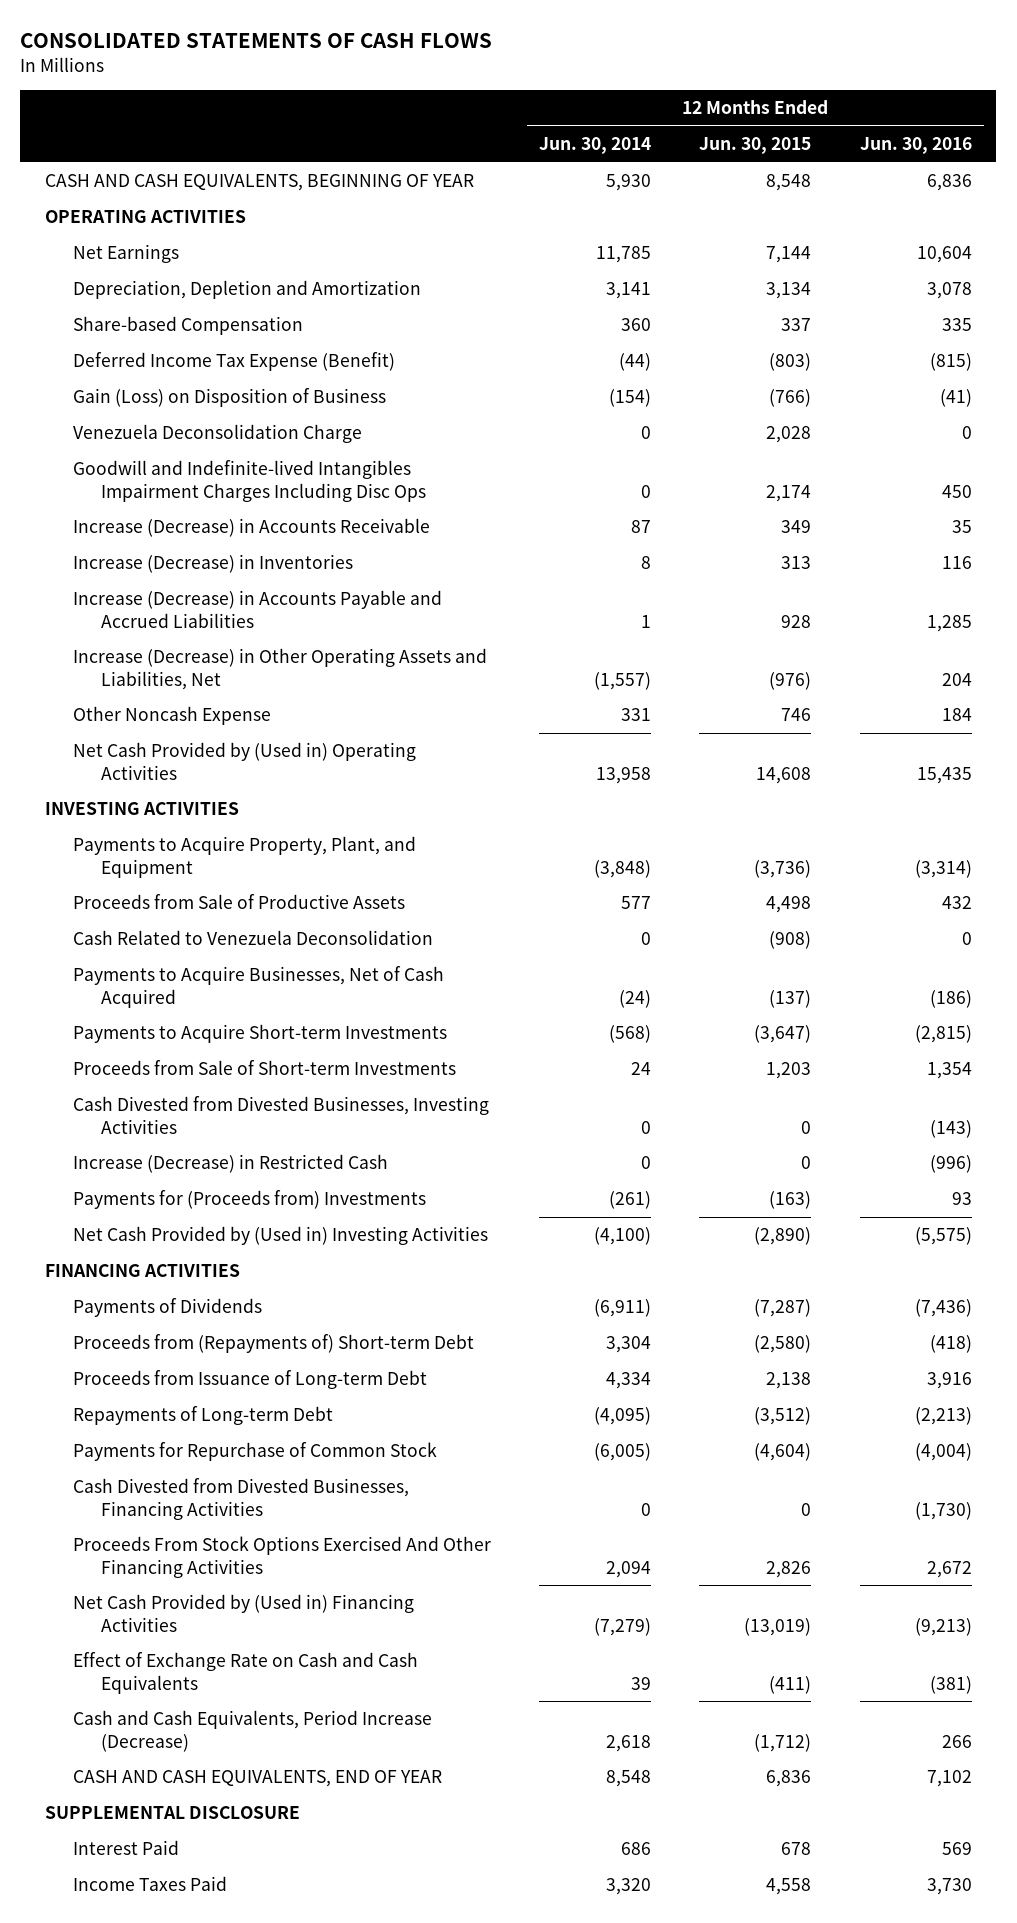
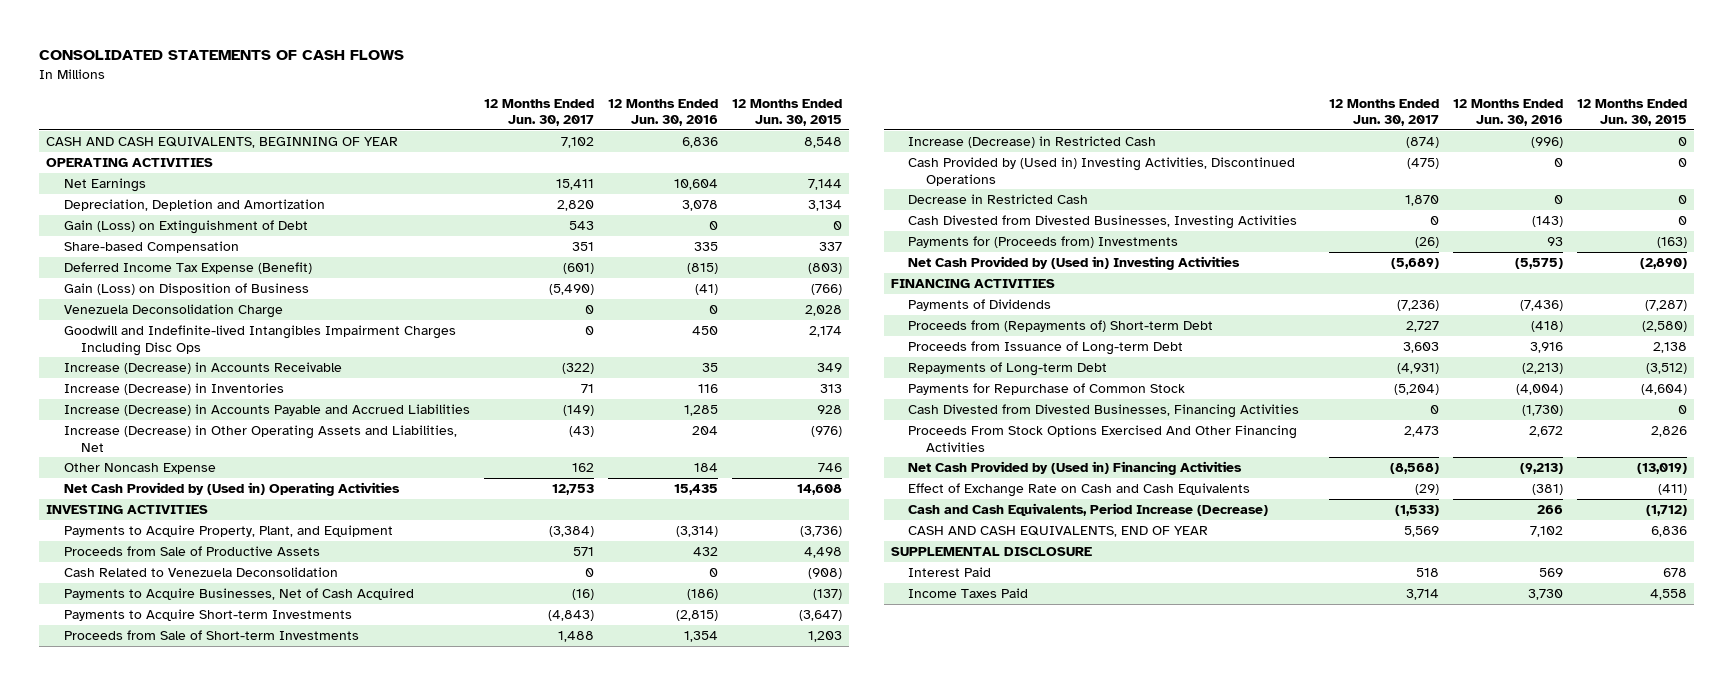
[539,137,652,155] Jun. 30, 2014 -> none
none -> [483,98,594,127] 12 Months Ended Jun. 30, 2017
none -> [63,220,308,235] Gain (Loss) on Extinguishment of Debt
none -> [908,157,1296,186] Cash Provided by (Used in) Investing Activities, Discontinued Operations
none -> [908,194,1089,205] Decrease in Restricted Cash
[72,1096,489,1134] Cash Divested from Divested Businesses, Investing Activities -> [908,215,1298,230] Cash Divested from Divested Businesses, Investing Activities

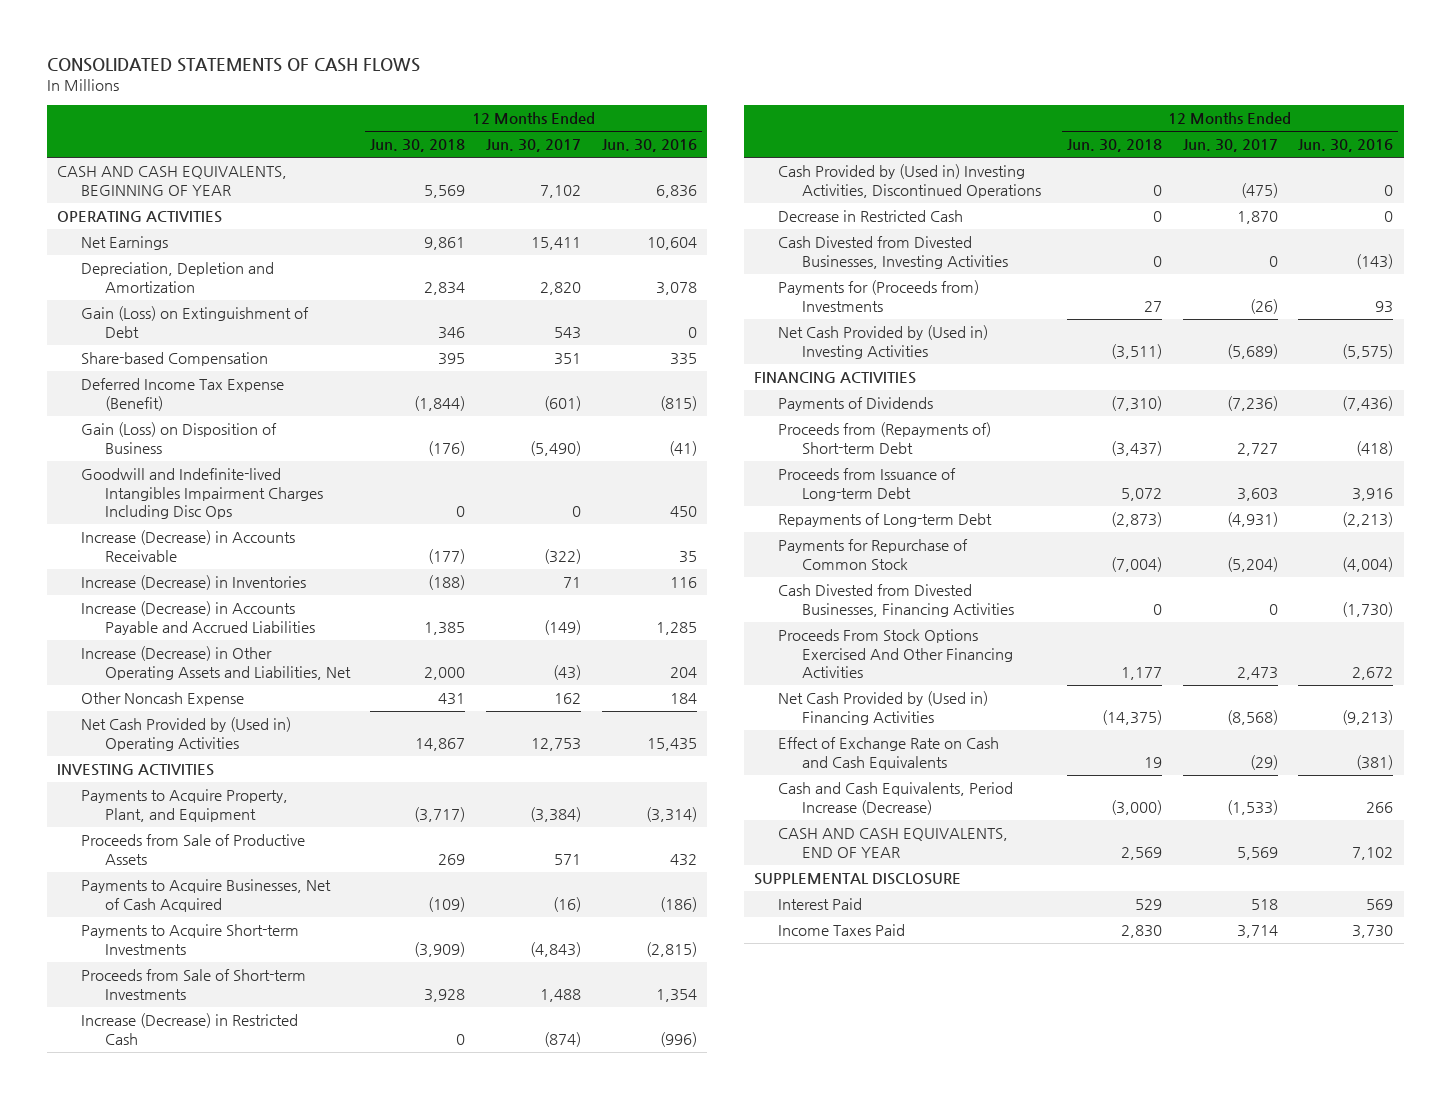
[732,98,843,127] 12 Months Ended Jun. 30, 2015 -> none
none -> [370,139,466,153] Jun. 30, 2018
[63,304,283,319] Venezuela Deconsolidation Charge -> none
[63,567,338,578] Cash Related to Venezuela Deconsolidation -> none

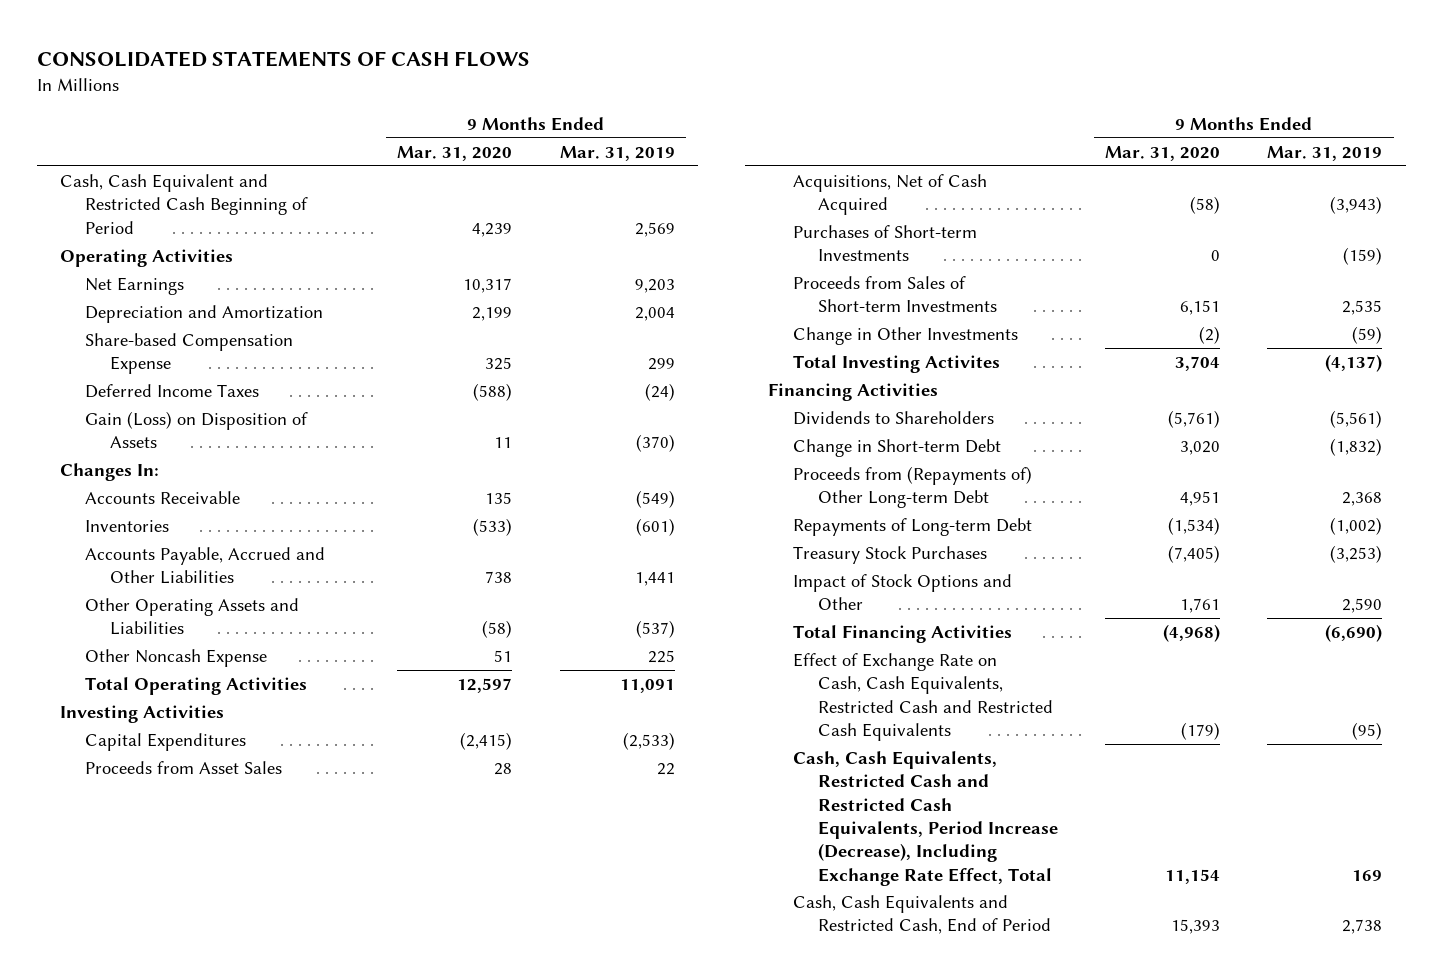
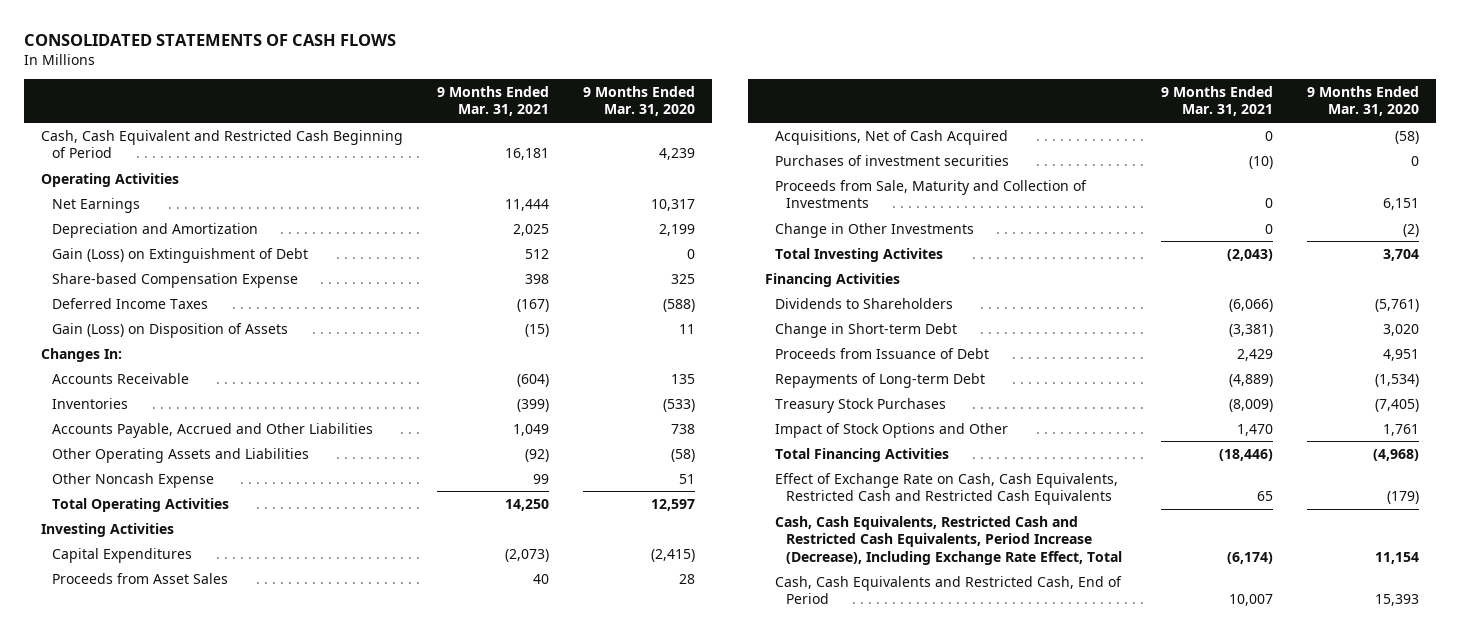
[559,145,675,161] Mar. 31, 2019 -> none
none -> [437,86,550,117] 9 Months Ended Mar. 31, 2021
none -> [51,247,308,263] Gain (Loss) on Extinguishment of Debt
[793,225,978,262] Purchases of Short-term Investments -> [775,154,1010,166] Purchases of investment securities
[793,276,998,313] Proceeds from Sales of Short-term Investments -> [775,179,1088,209] Proceeds from Sale, Maturity and Collection of Investments
[793,466,1033,509] Proceeds from (Repayments of) Other Long-term Debt -> [775,347,990,359] Proceeds from Issuance of Debt

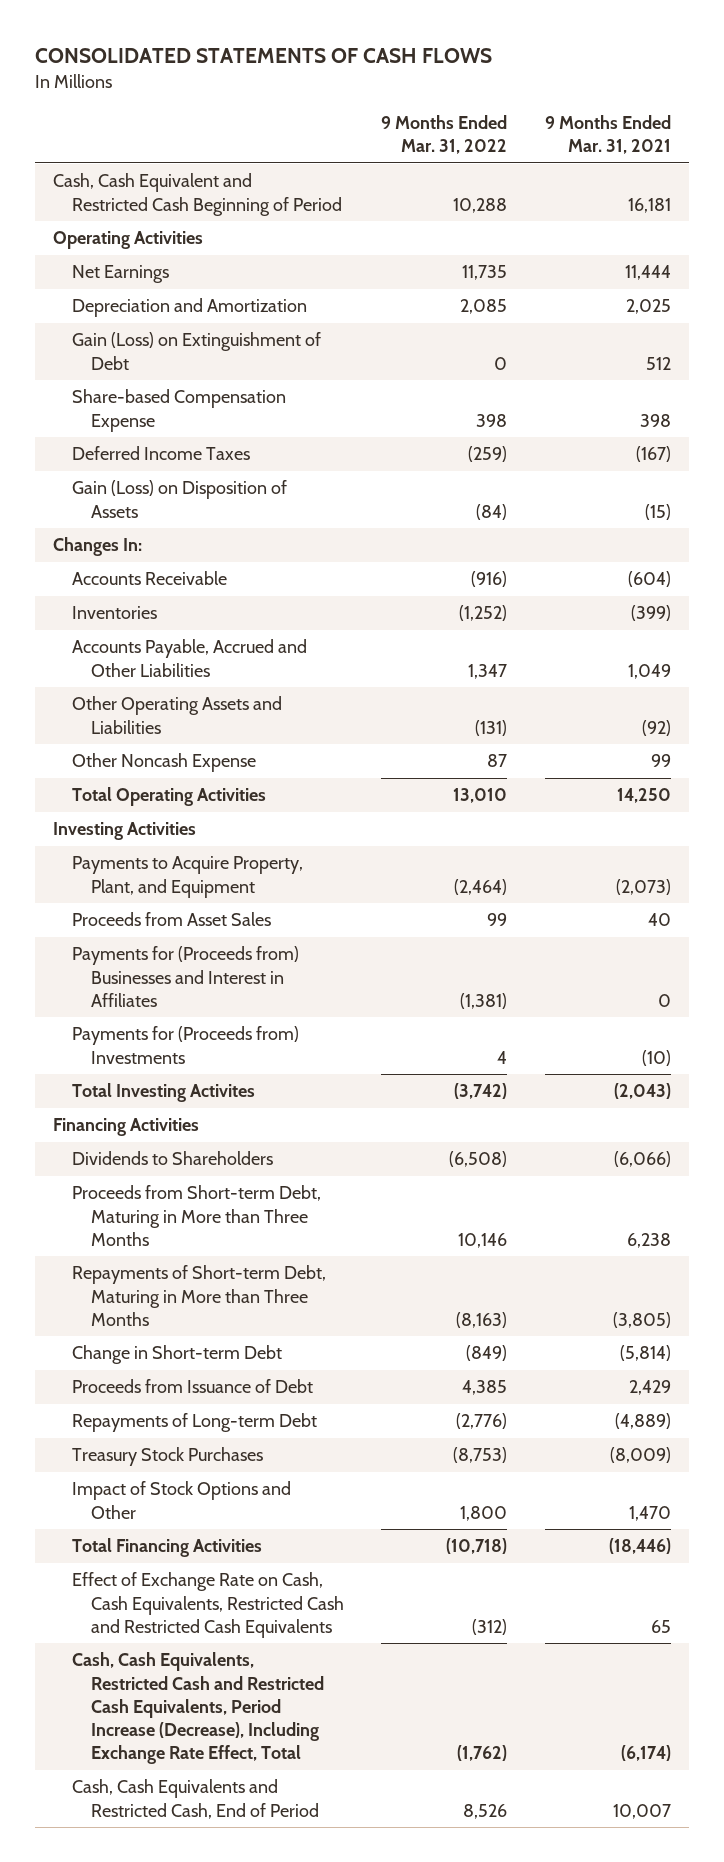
[583,86,696,117] 9 Months Ended Mar. 31, 2020 -> none
none -> [381,115,508,155] 9 Months Ended Mar. 31, 2022
[51,547,192,563] Capital Expenditures -> [72,856,304,898] Payments to Acquire Property, Plant, and Equipment
[775,154,1010,166] Purchases of investment securities -> none
[775,179,1088,209] Proceeds from Sale, Maturity and Collection of Investments -> none
[775,222,975,238] Change in Other Investments -> none
[775,129,1009,145] Acquisitions, Net of Cash Acquired -> [72,946,300,1007] Payments for (Proceeds from) Businesses and Interest in Affiliates
none -> [72,1026,300,1064] Payments for (Proceeds from) Investments
none -> [72,1185,322,1246] Proceeds from Short-term Debt, Maturing in More than Three Months
none -> [72,1265,327,1326] Repayments of Short-term Debt, Maturing in More than Three Months
[1228,323,1273,337] (3,381) -> [619,1345,671,1362] (5,814)

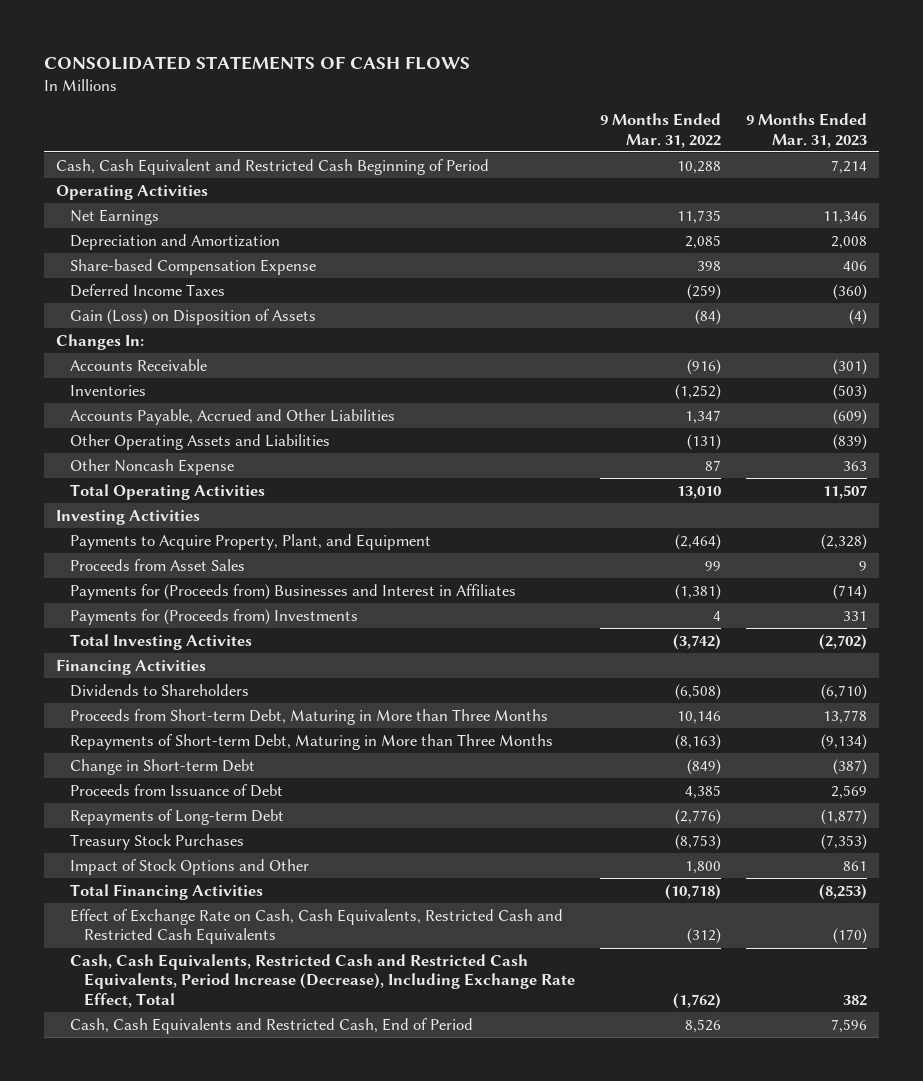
[544,115,671,155] 9 Months Ended Mar. 31, 2021 -> none
none -> [745,113,867,148] 9 Months Ended Mar. 31, 2023
[72,332,322,370] Gain (Loss) on Extinguishment of Debt -> none

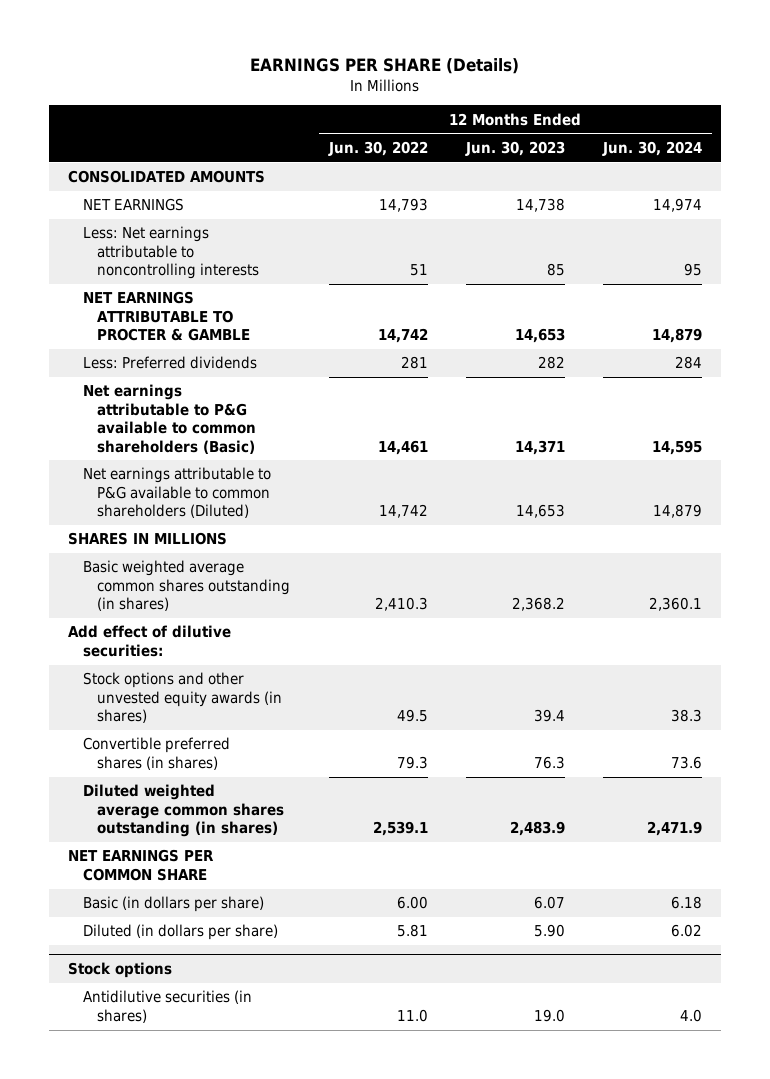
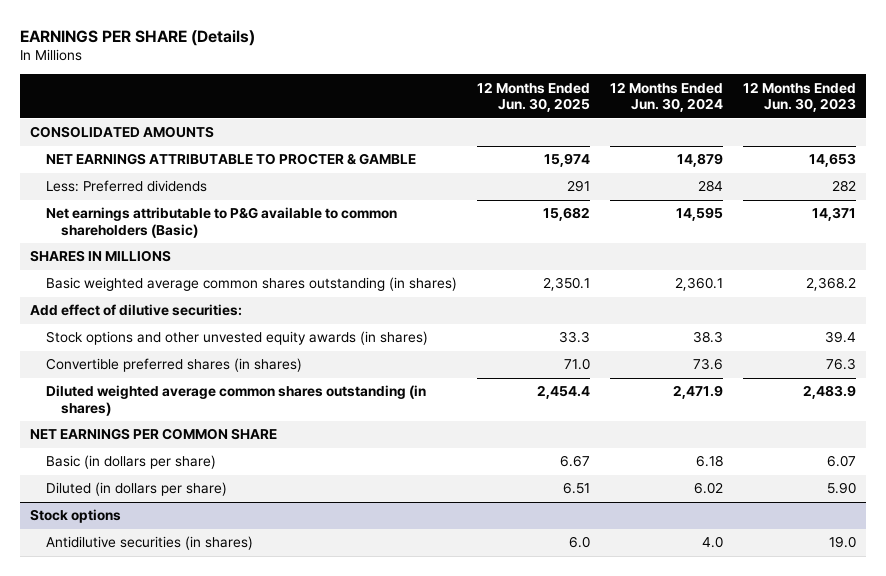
[327,141,428,157] Jun. 30, 2022 -> none
none -> [476,81,590,113] 12 Months Ended Jun. 30, 2025
[82,198,184,212] NET EARNINGS -> none
[82,226,260,280] Less: Net earnings attributable to noncontrolling interests -> none
[82,467,271,519] Net earnings attributable to P&G available to common shareholders (Diluted) -> none

